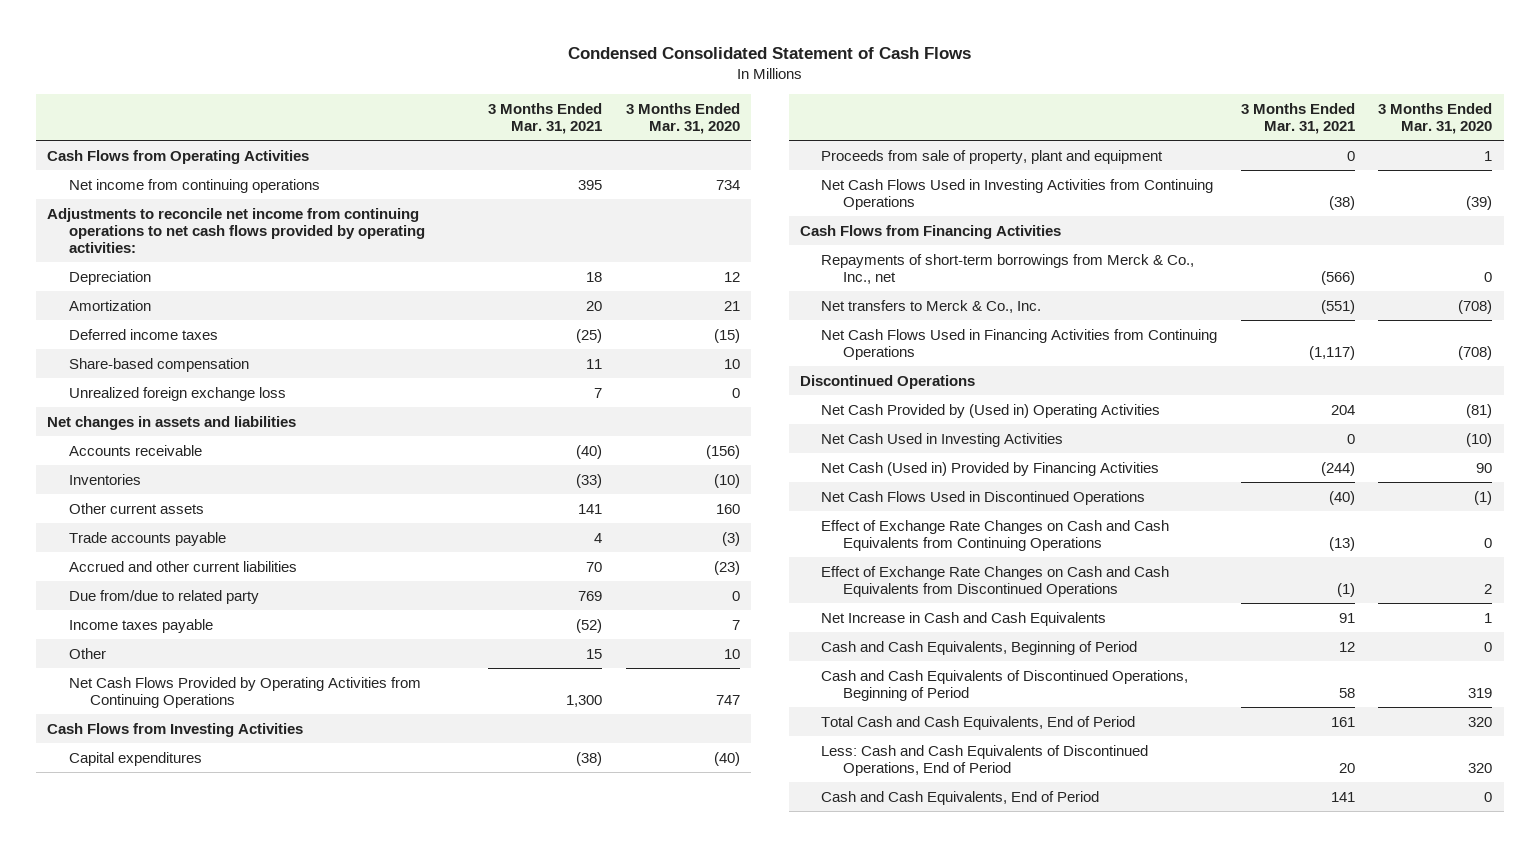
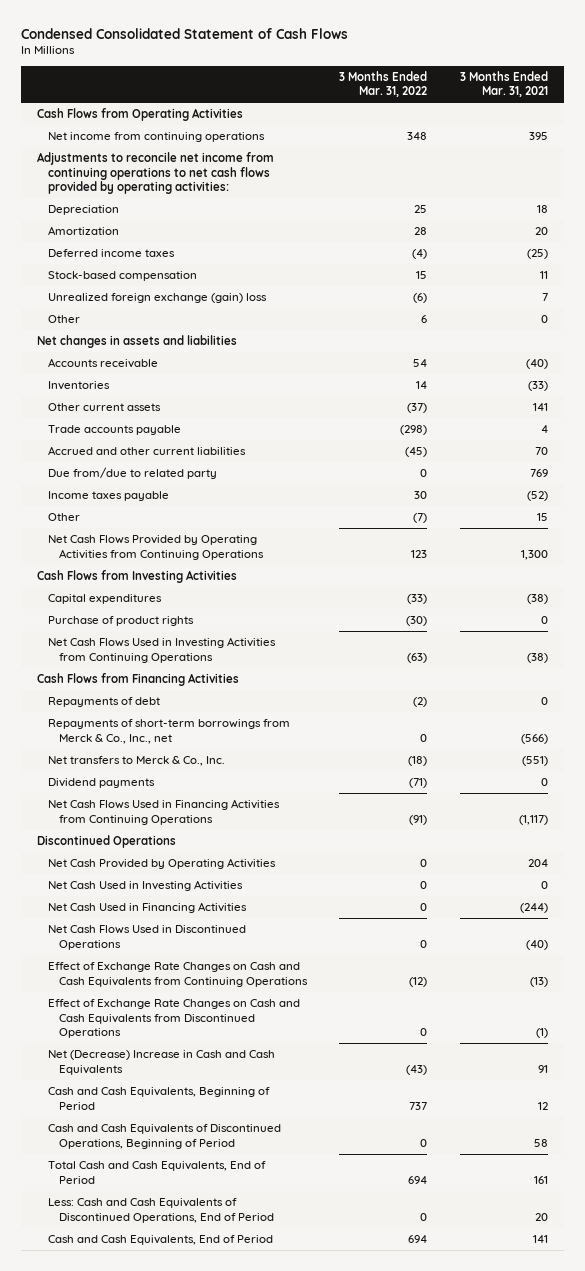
[625,102,740,134] 3 Months Ended Mar. 31, 2020 -> none
none -> [339,71,428,98] 3 Months Ended Mar. 31, 2022
[68,357,249,372] Share-based compensation -> [47,271,197,282] Stock-based compensation
[68,386,286,401] Unrealized foreign exchange loss -> [47,293,267,304] Unrealized foreign exchange (gain) loss
none -> [47,315,80,324] Other
[821,149,1164,164] Proceeds from sale of property, plant and equipment -> none
none -> [47,616,194,627] Purchase of product rights
none -> [47,697,160,708] Repayments of debt
none -> [47,778,155,789] Dividend payments
[821,403,1161,418] Net Cash Provided by (Used in) Operating Activities -> [47,858,276,870] Net Cash Provided by Operating Activities
[821,461,1160,476] Net Cash (Used in) Provided by Financing Activities -> [47,902,247,914] Net Cash Used in Financing Activities
[821,611,1107,626] Net Increase in Cash and Cash Equivalents -> [47,1050,275,1075] Net (Decrease) Increase in Cash and Cash Equivalents

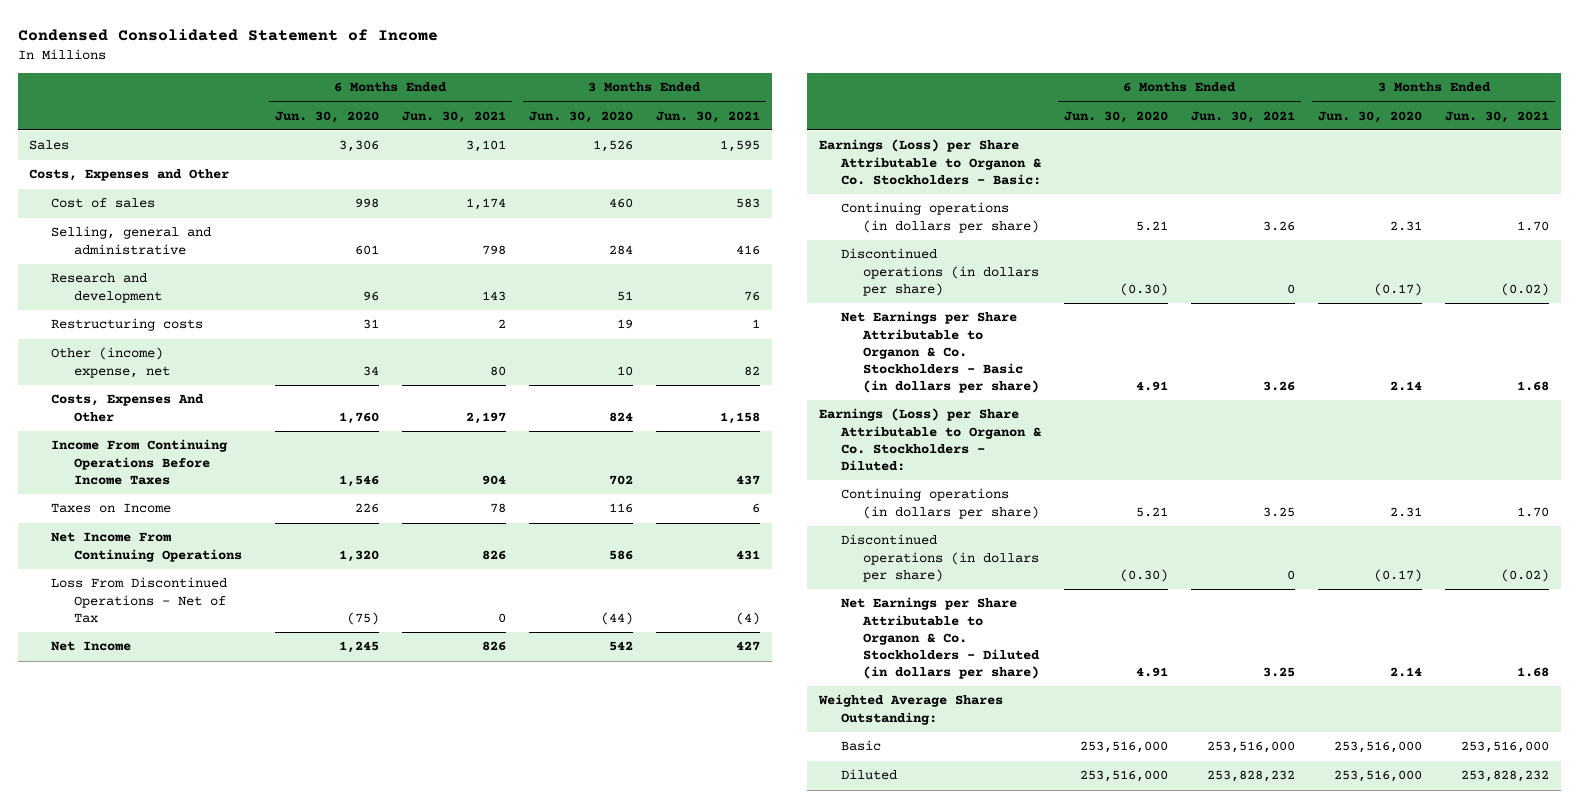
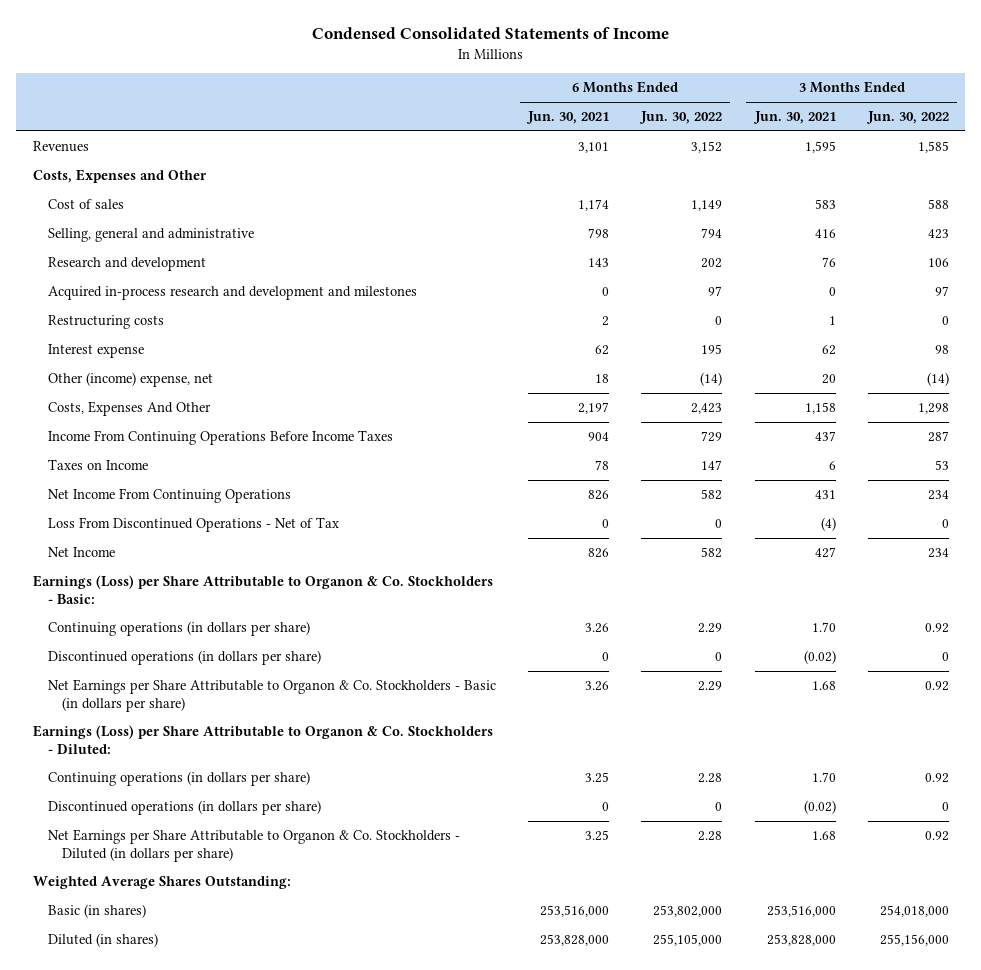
[17,28,438,41] Condensed Consolidated Statement of Income -> [311,27,669,40] Condensed Consolidated Statements of Income
[274,110,379,123] Jun. 30, 2020 -> none
[528,110,633,123] Jun. 30, 2020 -> none
none -> [639,111,723,125] Jun. 30, 2022
none -> [865,111,949,125] Jun. 30, 2022
[29,140,70,151] Sales -> [32,141,89,153] Revenues
none -> [47,286,417,301] Acquired in-process research and development and milestones
none -> [47,344,144,359] Interest expense
[489,365,506,376] 80 -> [594,374,609,384] 18
[744,365,761,376] 82 -> [821,374,836,385] 20
[840,740,881,752] Basic -> [47,904,146,919] Basic (in shares)
[840,769,897,781] Diluted -> [47,933,158,948] Diluted (in shares)
[1207,770,1296,783] 253,828,232 -> [539,934,609,947] 253,828,000
[1461,770,1550,783] 253,828,232 -> [766,934,836,947] 253,828,000

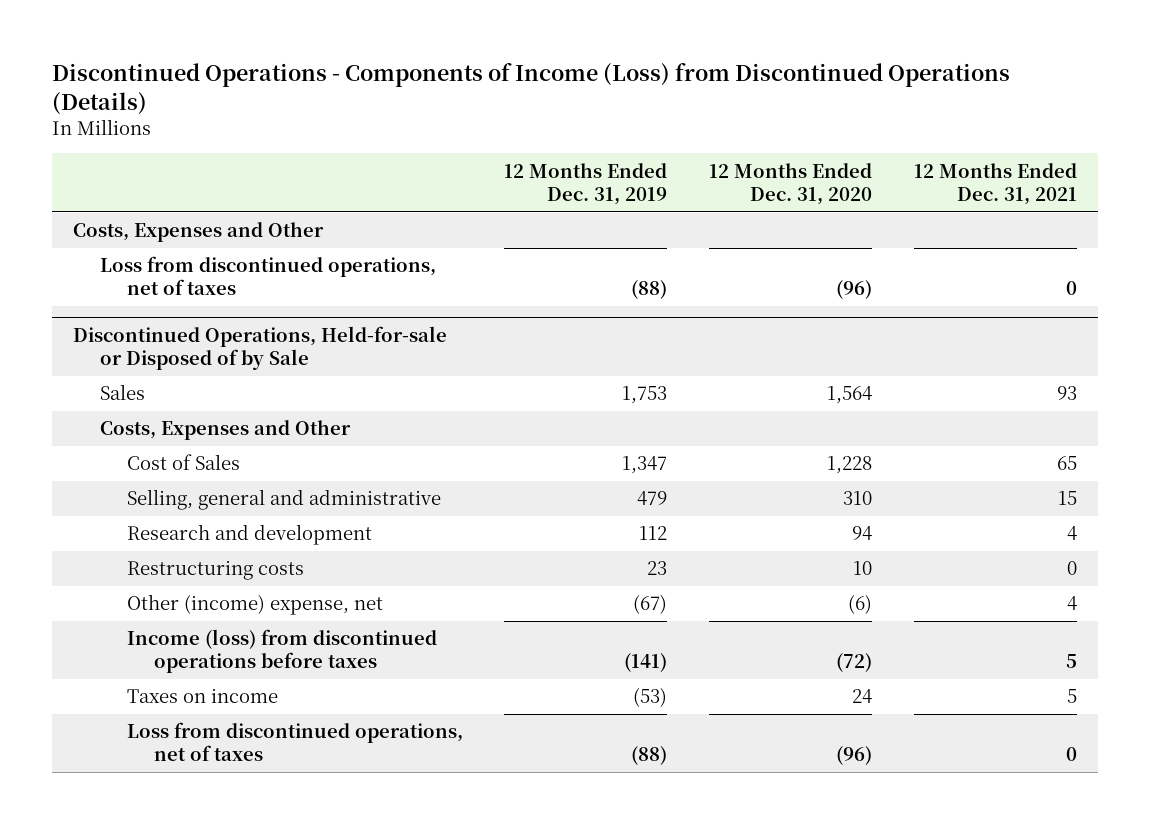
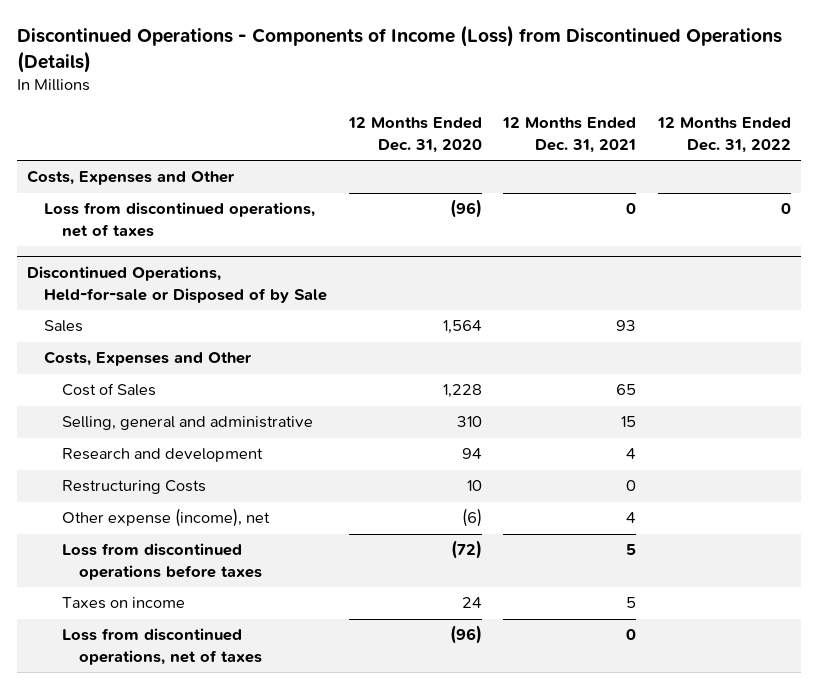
[504,162,668,205] 12 Months Ended Dec. 31, 2019 -> none
none -> [656,117,791,153] 12 Months Ended Dec. 31, 2022
[126,560,304,581] Restructuring costs -> [61,480,206,495] Restructuring Costs
[126,594,383,616] Other (income) expense, net -> [61,508,270,528] Other expense (income), net
[126,629,437,674] Income (loss) from discontinued operations before taxes -> [61,543,262,580] Loss from discontinued operations before taxes

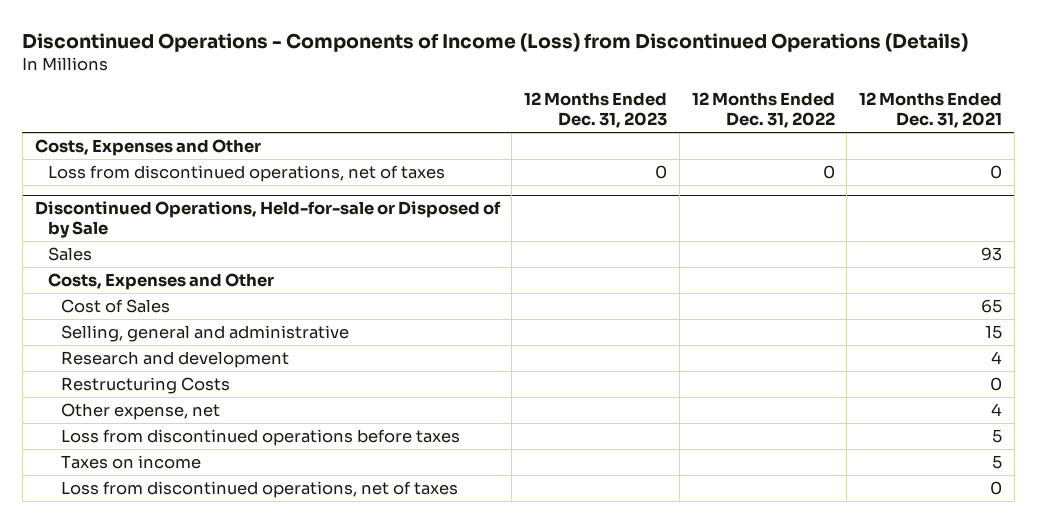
[347,117,482,153] 12 Months Ended Dec. 31, 2020 -> none
none -> [524,92,668,129] 12 Months Ended Dec. 31, 2023
[61,508,270,528] Other expense (income), net -> [61,402,221,420] Other expense, net

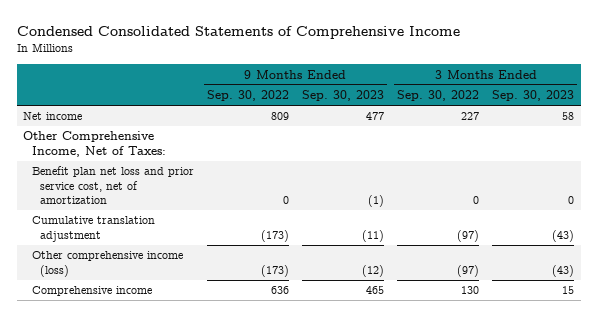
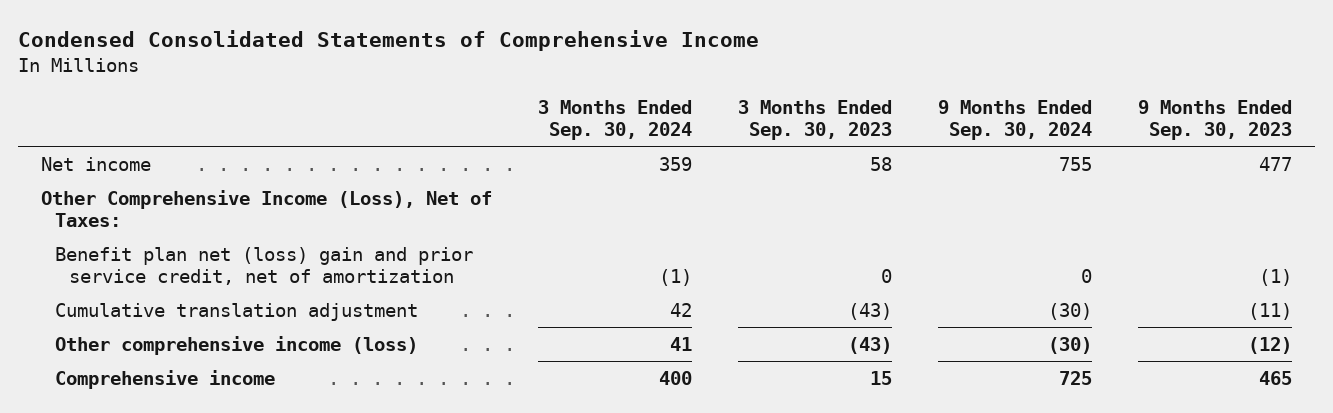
[206,90,289,102] Sep. 30, 2022 -> none
[396,90,479,102] Sep. 30, 2022 -> none
none -> [538,99,693,140] 3 Months Ended Sep. 30, 2024
none -> [938,99,1093,140] 9 Months Ended Sep. 30, 2024
[23,131,166,157] Other Comprehensive Income, Net of Taxes: -> [41,189,493,227] Other Comprehensive Income (Loss), Net of Taxes:
[31,166,194,205] Benefit plan net loss and prior service cost, net of amortization -> [55,246,474,285] Benefit plan net (loss) gain and prior service credit, net of amortization

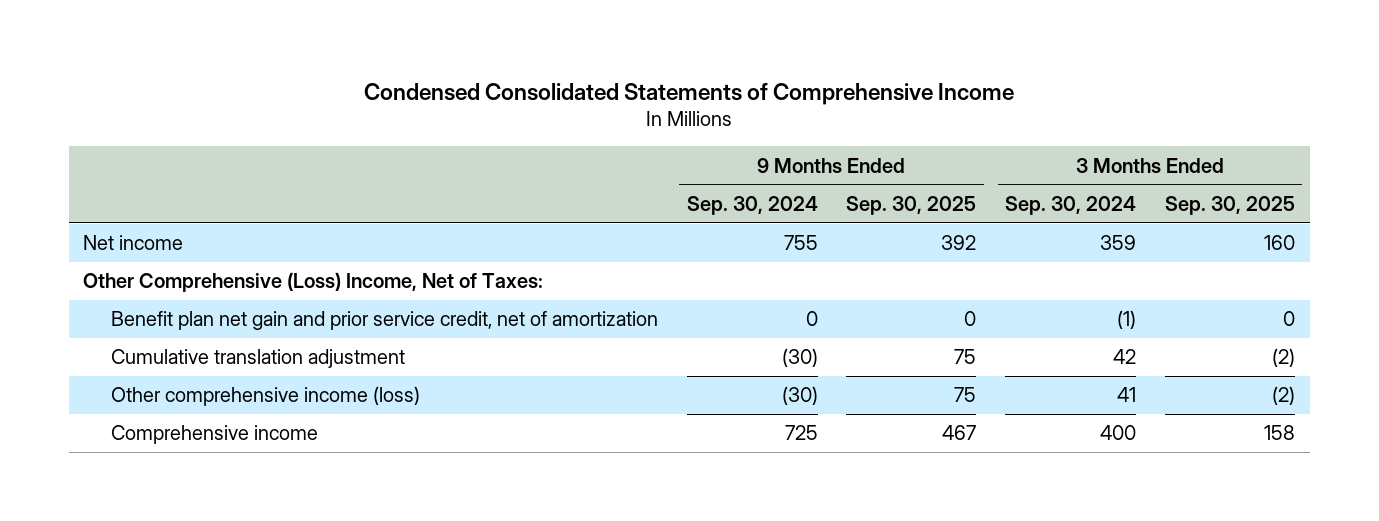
[738,99,893,140] 3 Months Ended Sep. 30, 2023 -> none
[1137,99,1292,140] 9 Months Ended Sep. 30, 2023 -> none
none -> [846,195,977,215] Sep. 30, 2025
none -> [1165,195,1296,215] Sep. 30, 2025
[41,189,493,227] Other Comprehensive Income (Loss), Net of Taxes: -> [83,272,544,293] Other Comprehensive (Loss) Income, Net of Taxes:
[55,246,474,285] Benefit plan net (loss) gain and prior service credit, net of amortization -> [110,311,658,331] Benefit plan net gain and prior service credit, net of amortization

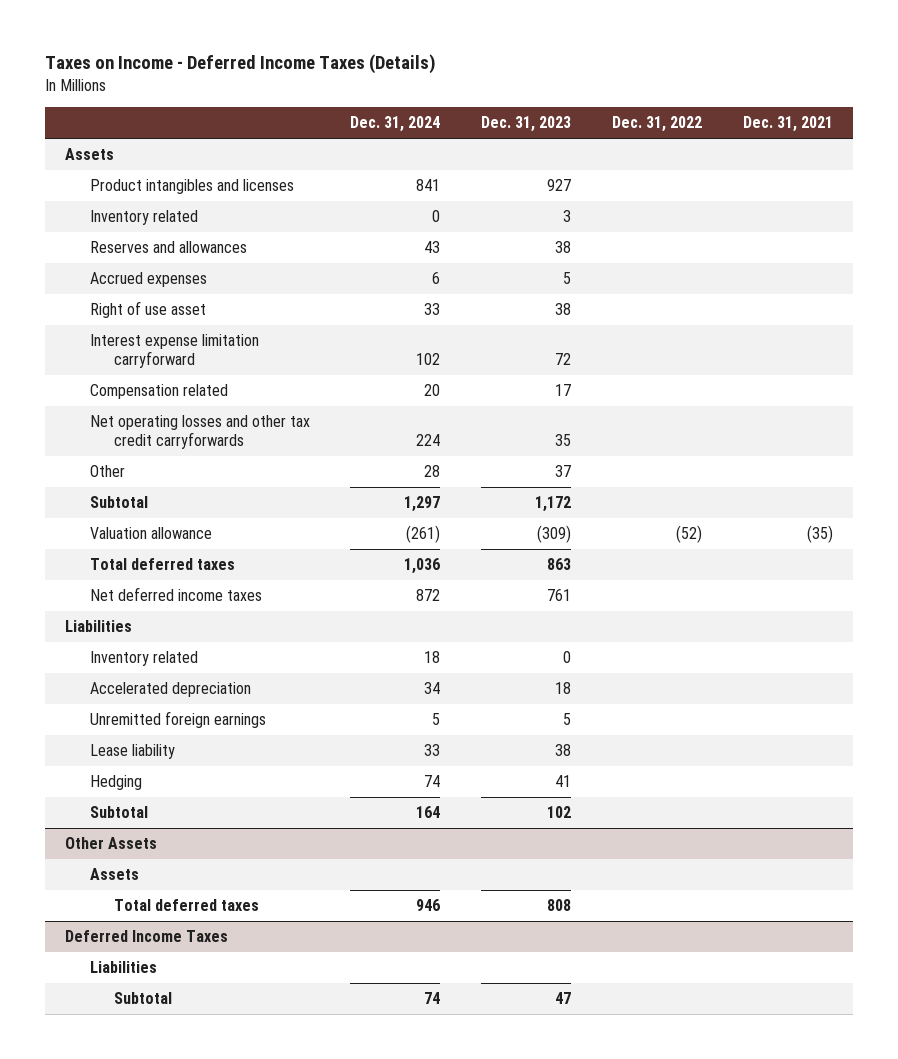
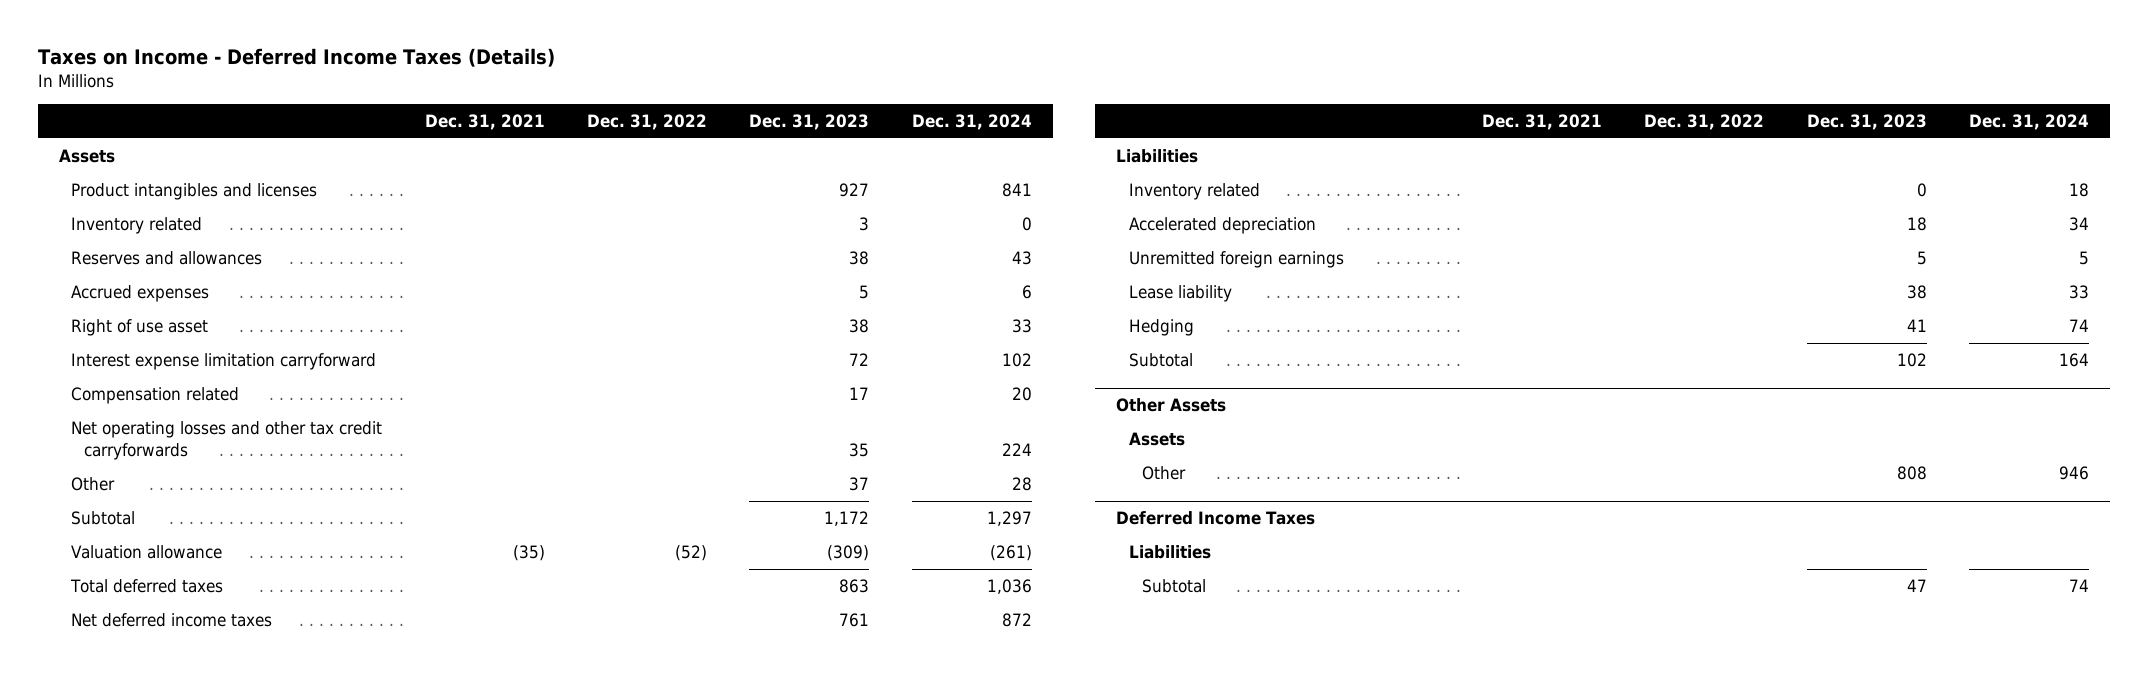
[113,899,259,912] Total deferred taxes -> [1141,466,1186,481] Other

